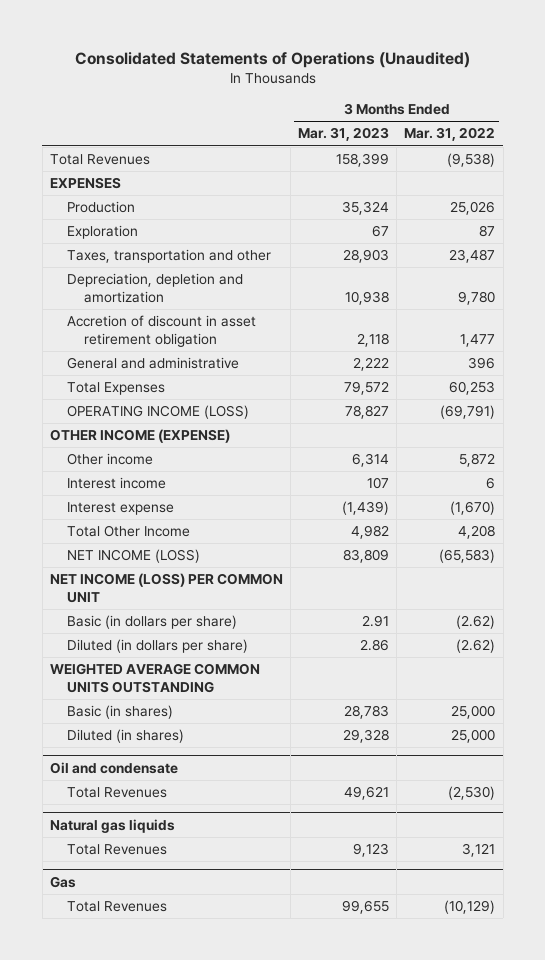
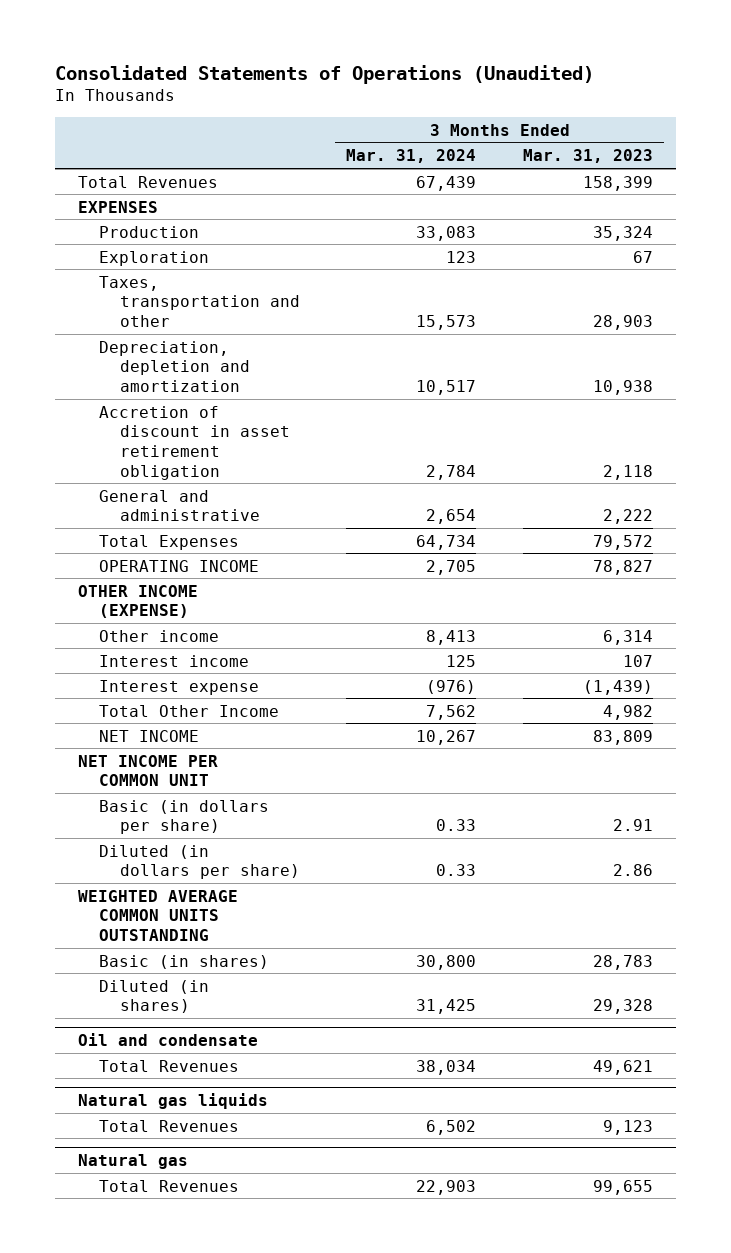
[404,127,496,142] Mar. 31, 2022 -> none
none -> [346,149,477,164] Mar. 31, 2024
[66,405,249,420] OPERATING INCOME (LOSS) -> [99,559,260,572] OPERATING INCOME
[66,549,200,564] NET INCOME (LOSS) -> [99,729,200,742] NET INCOME
[49,573,283,604] NET INCOME (LOSS) PER COMMON UNIT -> [77,754,218,787] NET INCOME PER COMMON UNIT
[49,876,76,889] Gas -> [77,1154,188,1170] Natural gas

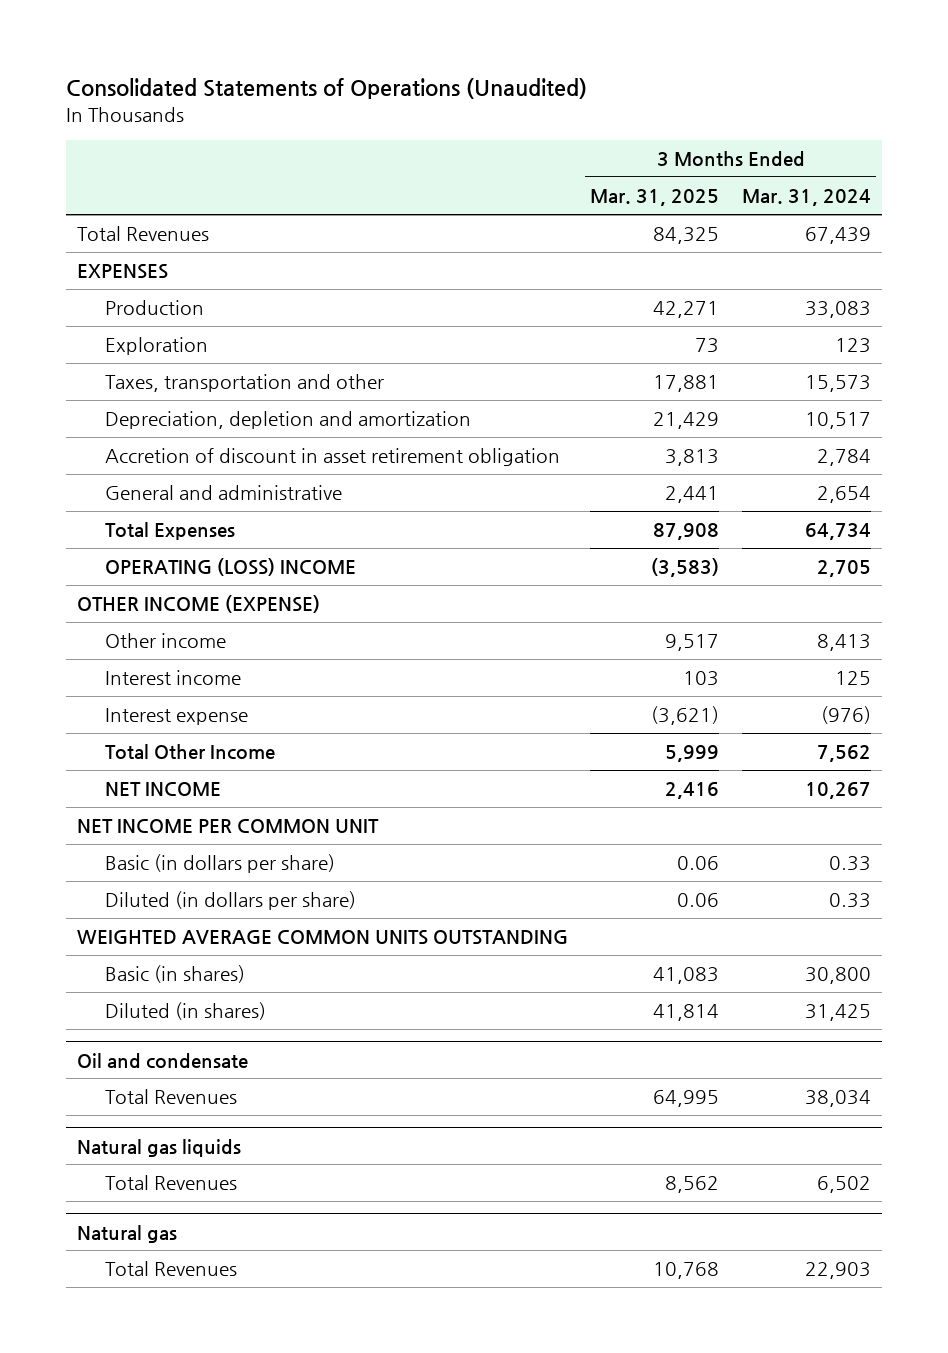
[522,149,653,164] Mar. 31, 2023 -> none
none -> [590,189,720,207] Mar. 31, 2025
[99,559,260,572] OPERATING INCOME -> [105,558,357,577] OPERATING (LOSS) INCOME

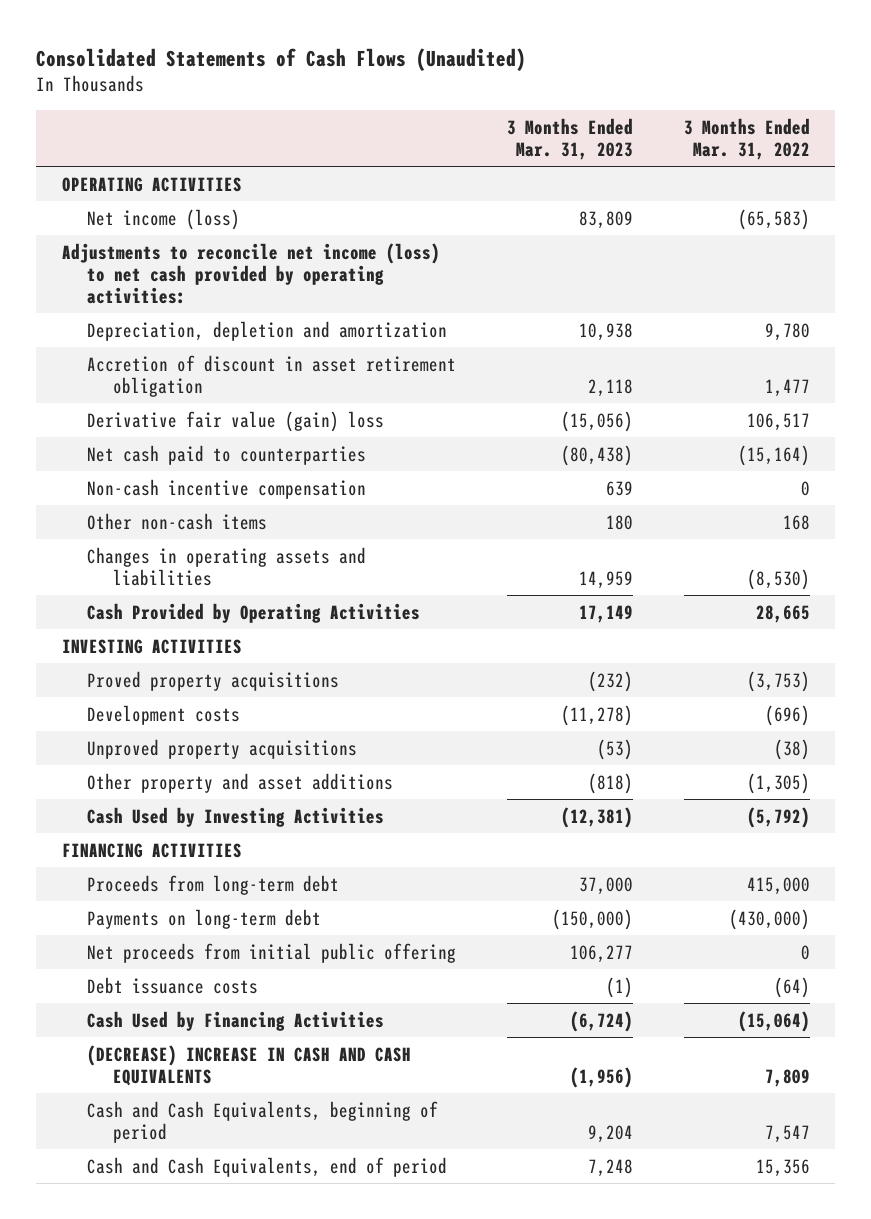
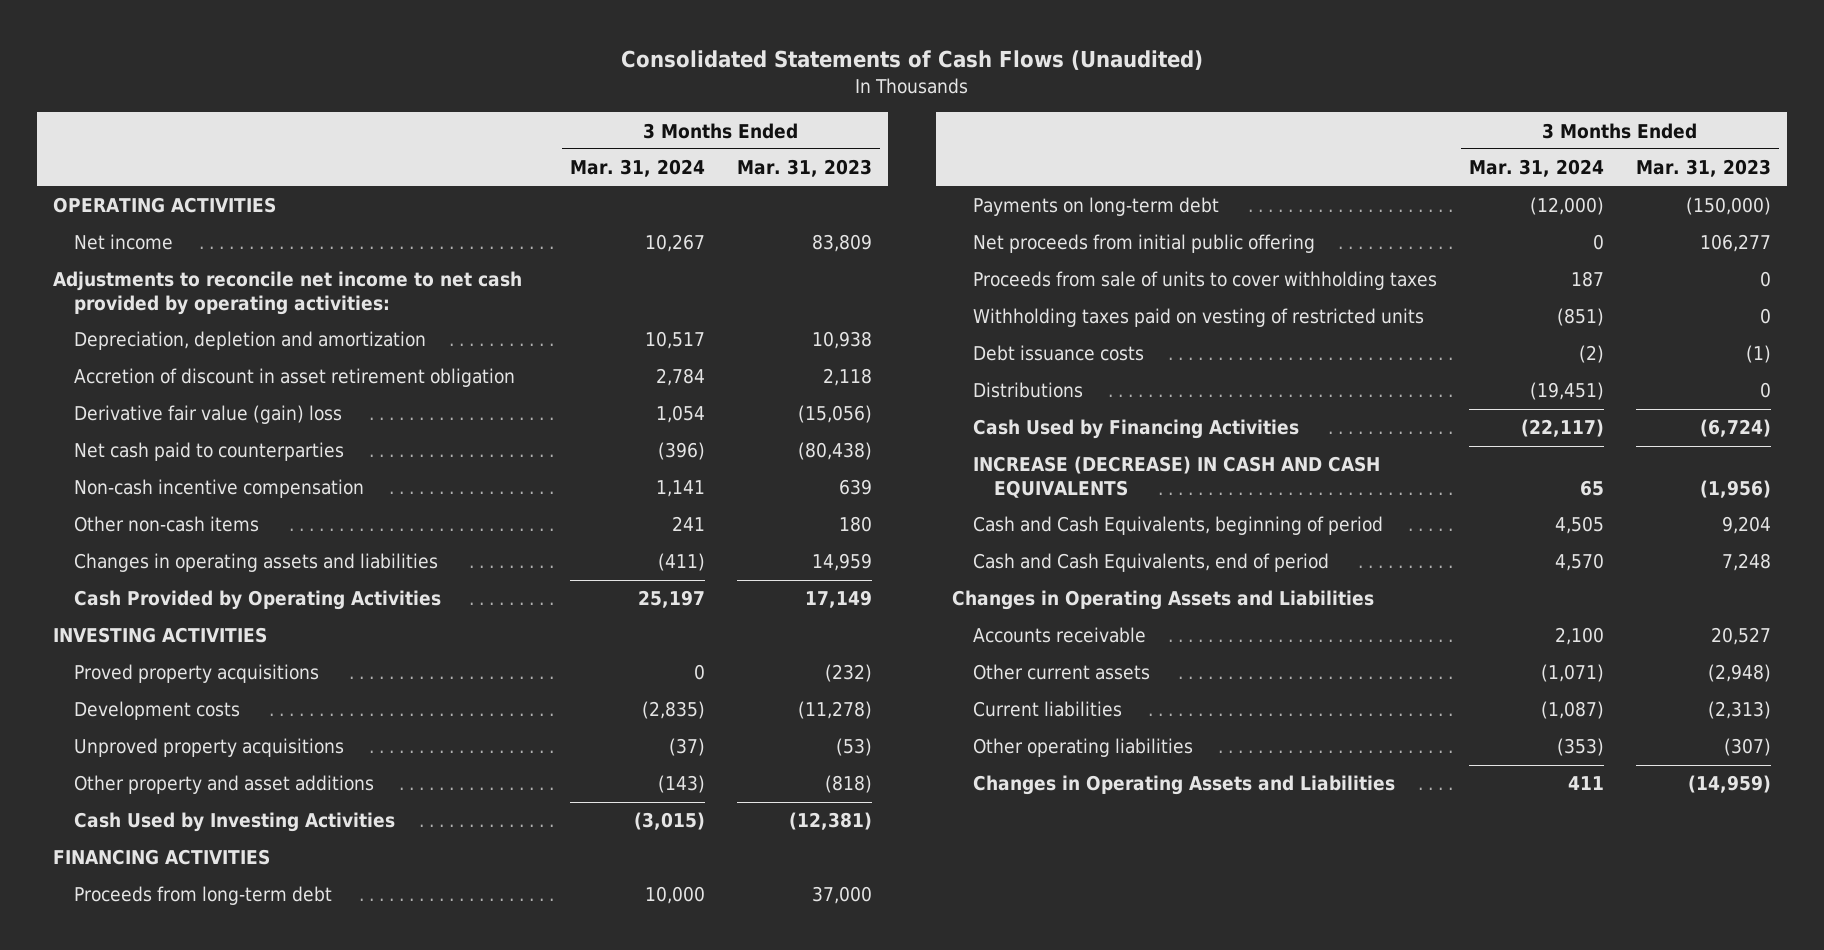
[683,117,810,160] 3 Months Ended Mar. 31, 2022 -> none
none -> [570,159,706,178] Mar. 31, 2024
[87,208,241,230] Net income (loss) -> [74,234,174,251] Net income
[61,242,440,304] Adjustments to reconcile net income (loss) to net cash provided by operating activities: -> [53,271,523,315] Adjustments to reconcile net income to net cash provided by operating activities:
none -> [972,271,1437,291] Proceeds from sale of units to cover withholding taxes
none -> [972,308,1424,328] Withholding taxes paid on vesting of restricted units
none -> [972,382,1083,399] Distributions
[87,1044,412,1086] (DECREASE) INCREASE IN CASH AND CASH EQUIVALENTS -> [972,456,1380,498] INCREASE (DECREASE) IN CASH AND CASH EQUIVALENTS
none -> [951,590,1374,611] Changes in Operating Assets and Liabilities
none -> [972,627,1146,644] Accounts receivable
none -> [972,664,1150,681] Other current assets
none -> [972,701,1122,718] Current liabilities
none -> [972,738,1193,758] Other operating liabilities
none -> [972,775,1395,796] Changes in Operating Assets and Liabilities

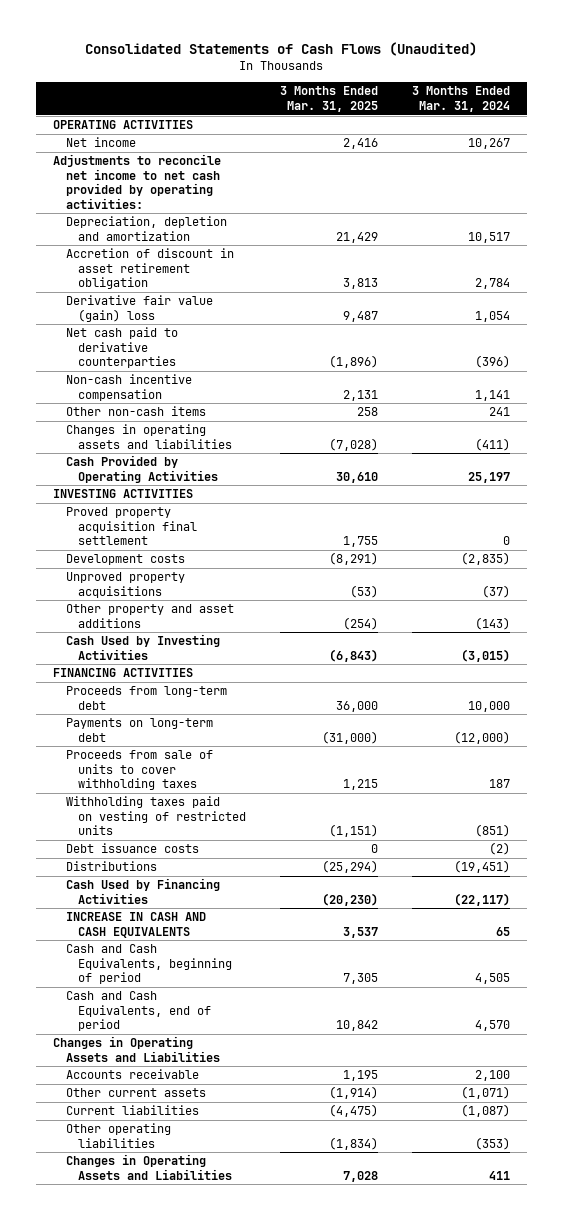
[737,159,873,178] Mar. 31, 2023 -> none
none -> [280,86,379,113] 3 Months Ended Mar. 31, 2025
[74,442,345,462] Net cash paid to counterparties -> [65,327,178,369] Net cash paid to derivative counterparties
[74,664,320,684] Proved property acquisitions -> [65,507,198,546] Proved property acquisition final settlement
[972,234,1315,254] Net proceeds from initial public offering -> none
[972,456,1380,498] INCREASE (DECREASE) IN CASH AND CASH EQUIVALENTS -> [65,912,206,938] INCREASE IN CASH AND CASH EQUIVALENTS

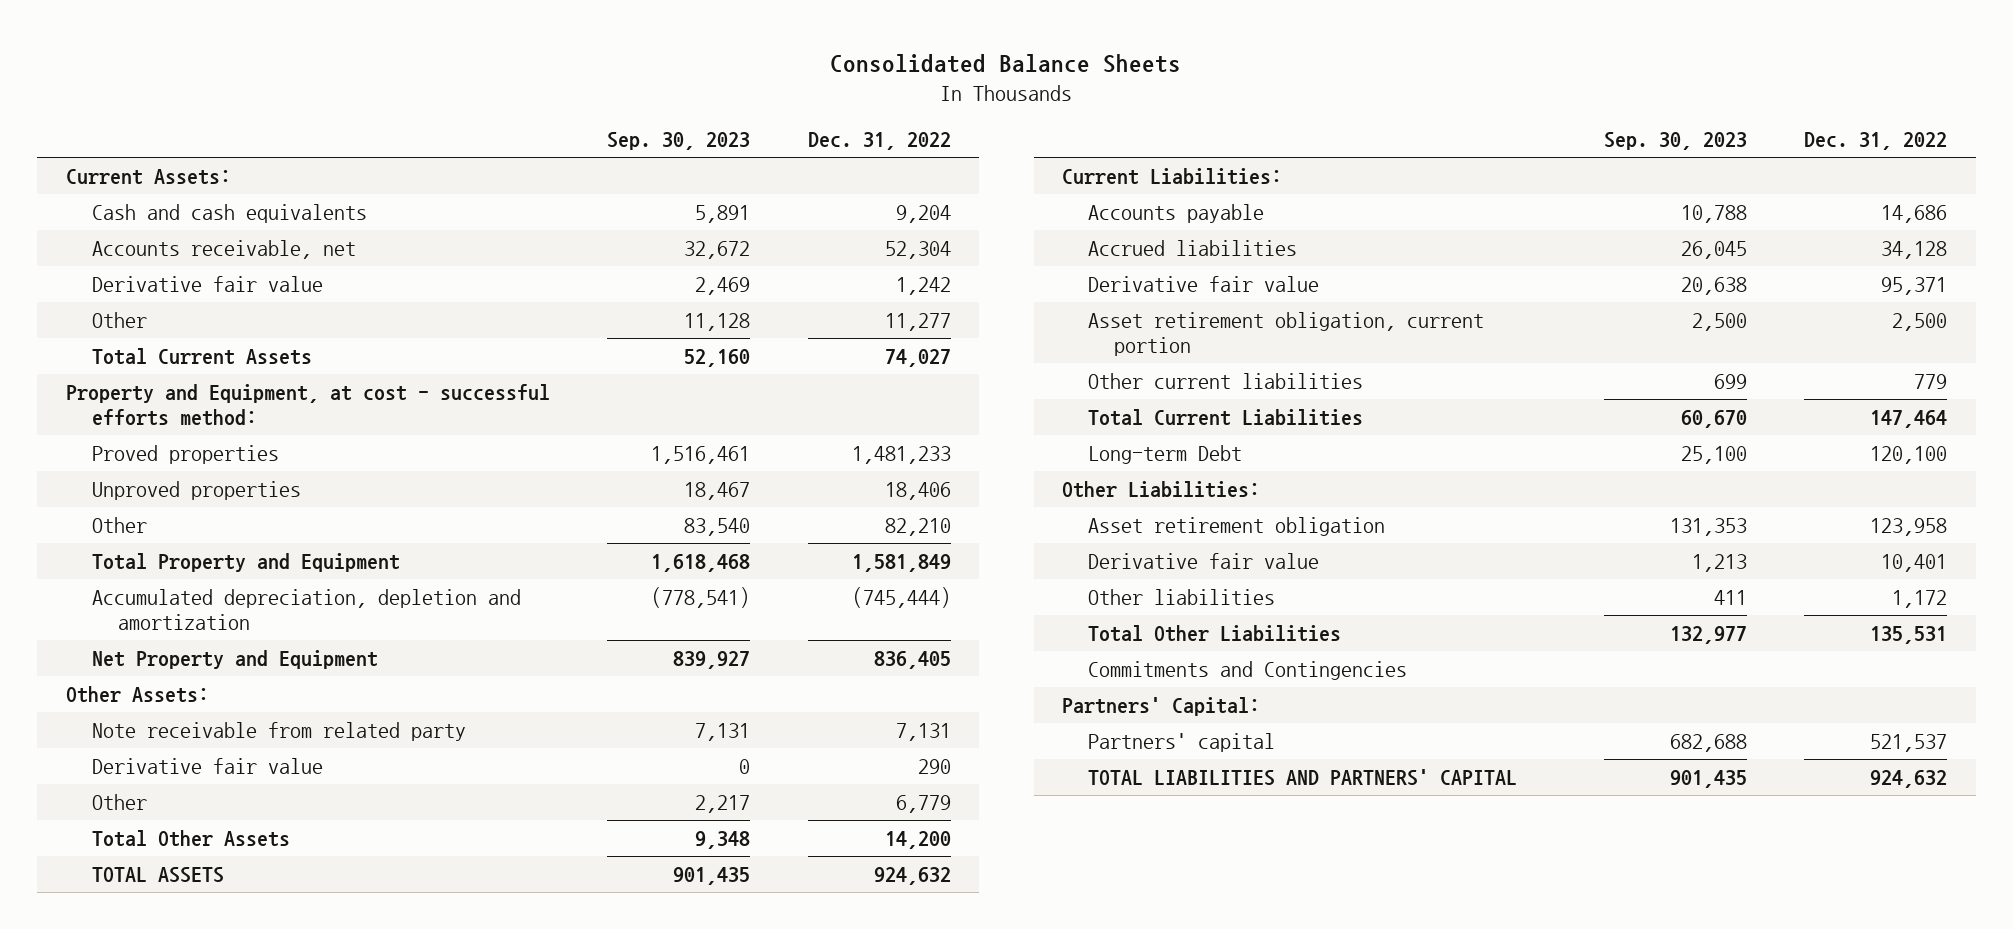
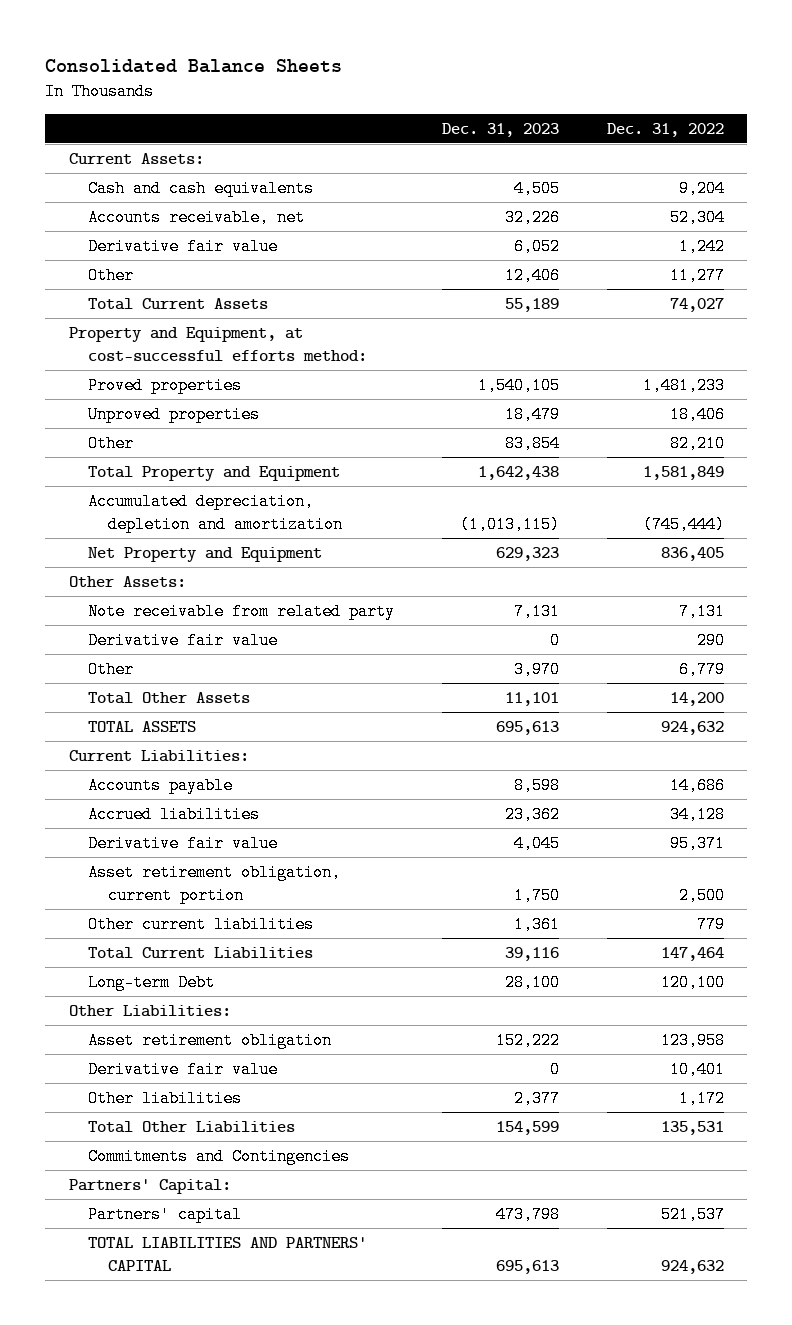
[607,132,751,151] Sep. 30, 2023 -> none
none -> [441,122,559,137] Dec. 31, 2023
[65,383,550,427] Property and Equipment, at cost - successful efforts method: -> [68,326,368,361] Property and Equipment, at cost-successful efforts method:

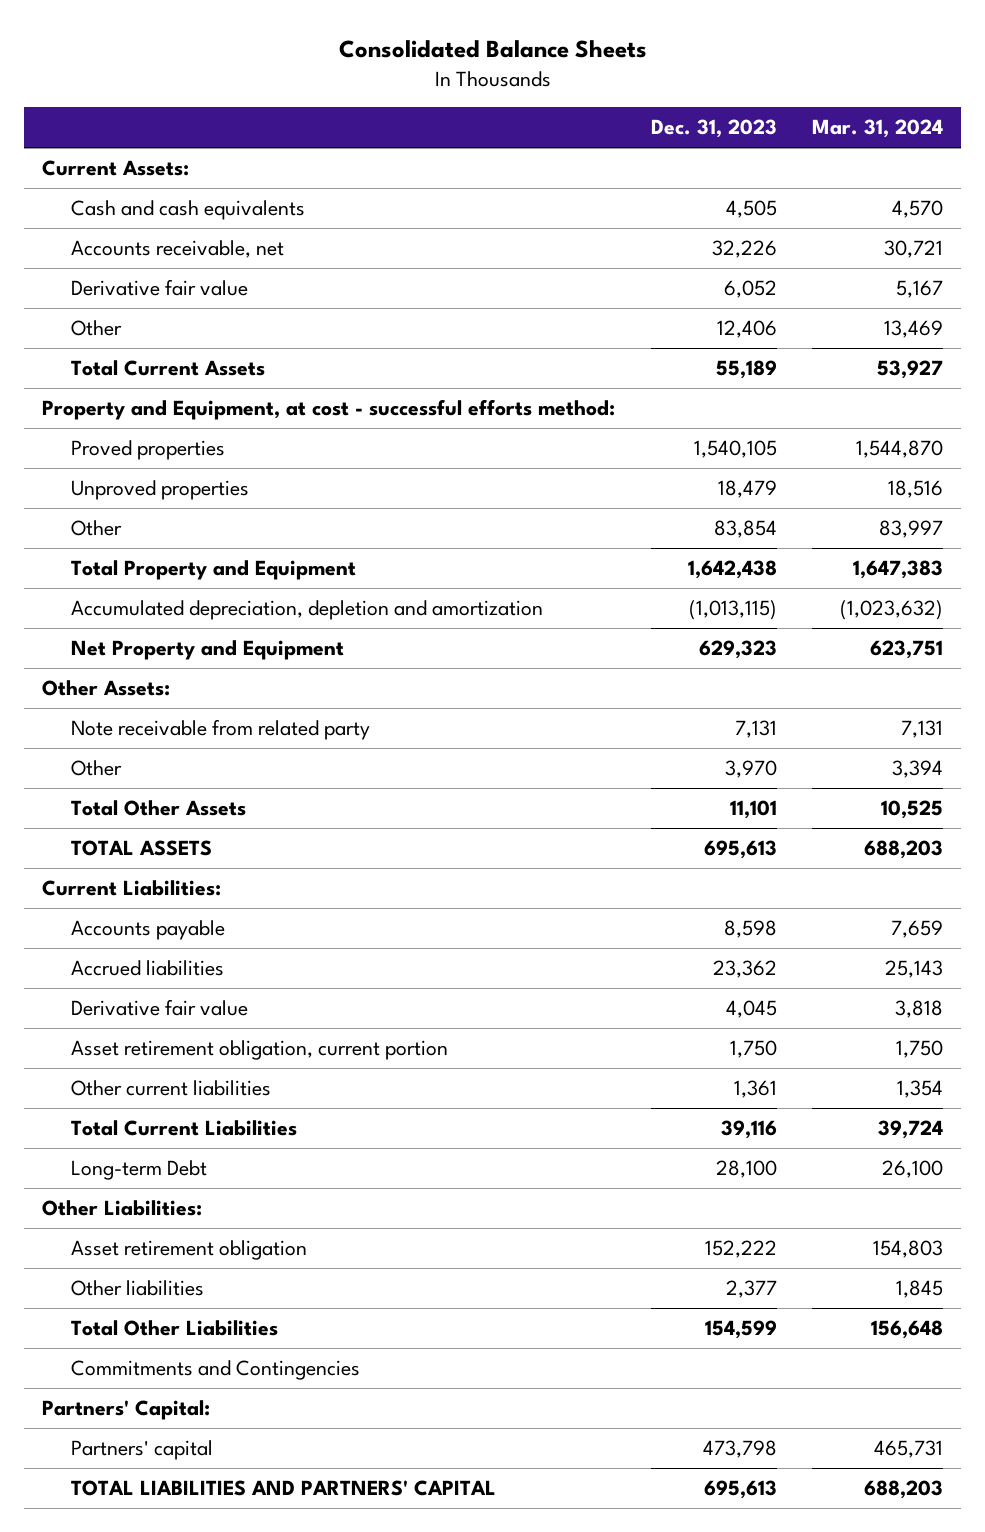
[606,122,724,137] Dec. 31, 2022 -> none
none -> [812,119,944,139] Mar. 31, 2024
[68,326,368,361] Property and Equipment, at cost-successful efforts method: -> [42,398,616,420] Property and Equipment, at cost - successful efforts method:
[88,631,279,649] Derivative fair value -> none
[88,1060,279,1078] Derivative fair value -> none

